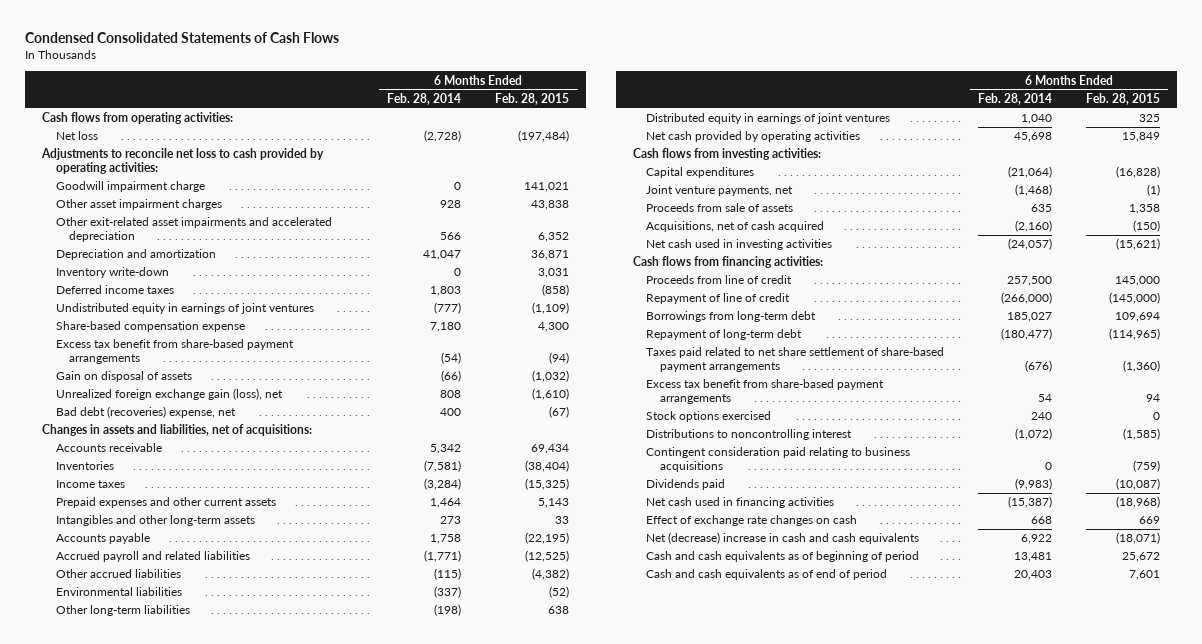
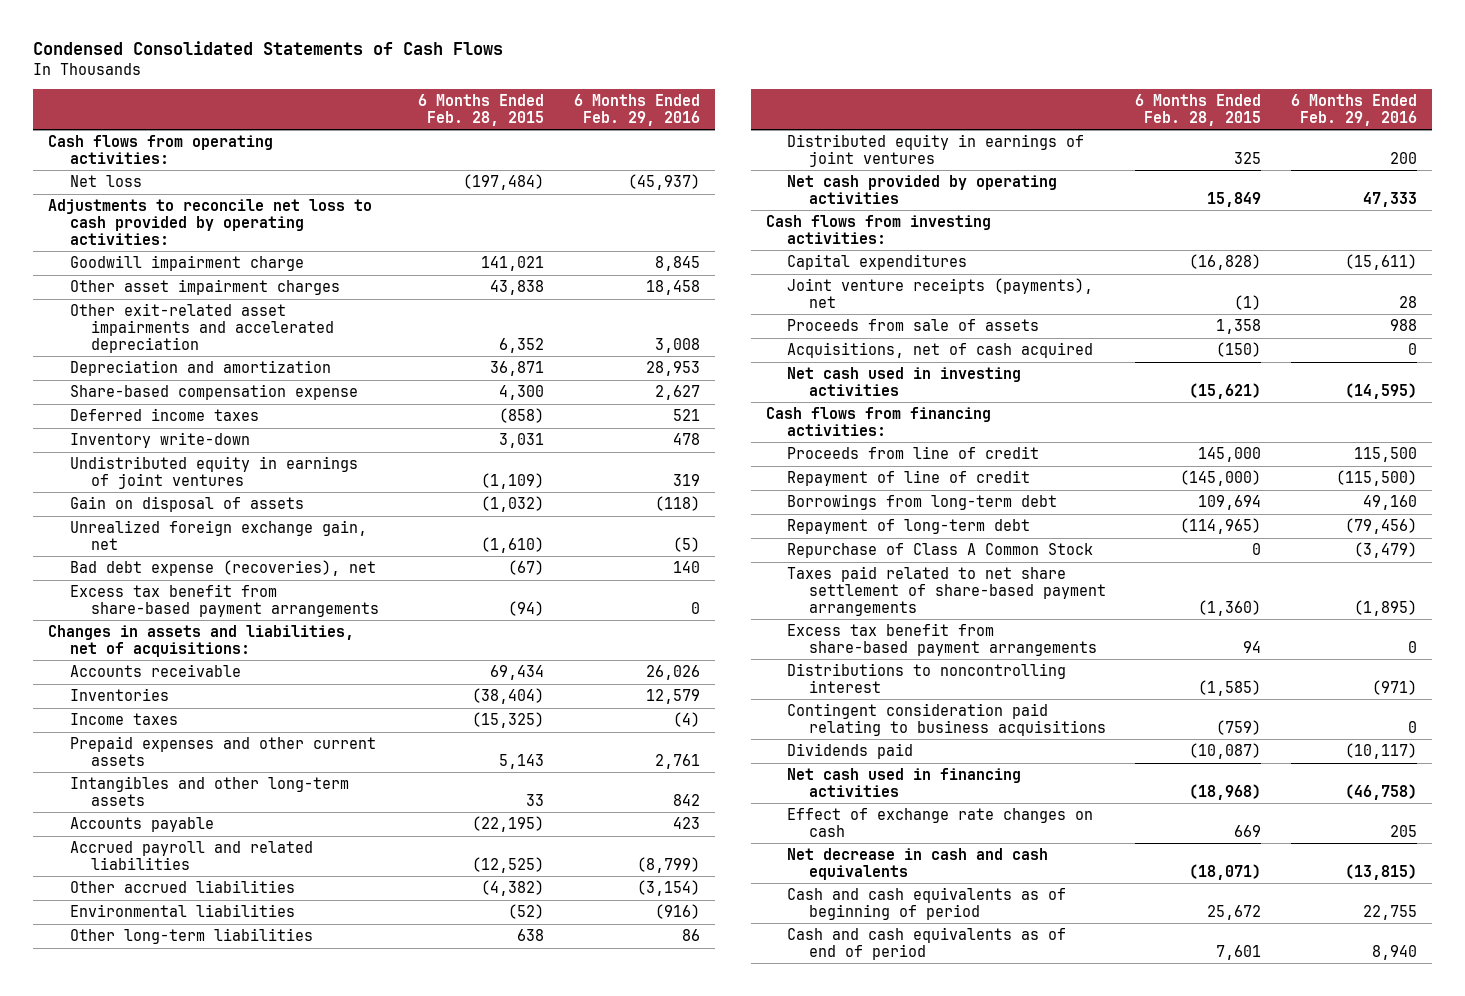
[387,92,462,105] Feb. 28, 2014 -> none
none -> [573,93,700,126] 6 Months Ended Feb. 29, 2016
[55,321,245,333] Share-based compensation expense -> [69,383,358,400] Share-based compensation expense
[55,267,169,279] Inventory write-down -> [69,431,250,448] Inventory write-down
[55,388,283,401] Unrealized foreign exchange gain (loss), net -> [69,519,367,550] Unrealized foreign exchange gain, net
[55,406,236,419] Bad debt (recoveries) expense, net -> [69,559,376,576] Bad debt expense (recoveries), net
[55,339,294,365] Excess tax benefit from share-based payment arrangements -> [69,583,380,617] Excess tax benefit from share-based payment arrangements
[646,185,794,197] Joint venture payments, net -> [787,277,1094,308] Joint venture receipts (payments), net
none -> [787,542,1094,558] Repurchase of Class A Common Stock
[646,411,772,423] Stock options exercised -> none
[646,532,920,545] Net (decrease) increase in cash and cash equivalents -> [787,847,1049,880] Net decrease in cash and cash equivalents

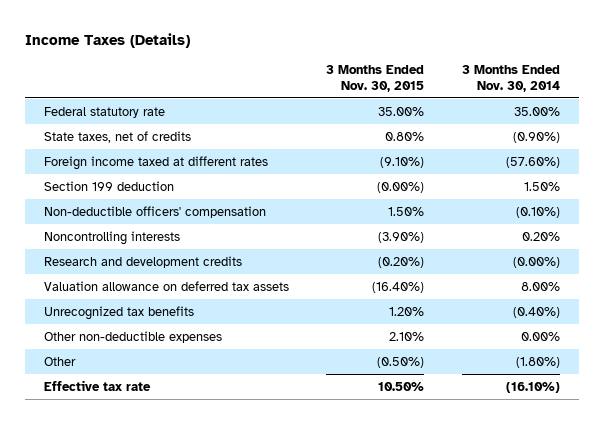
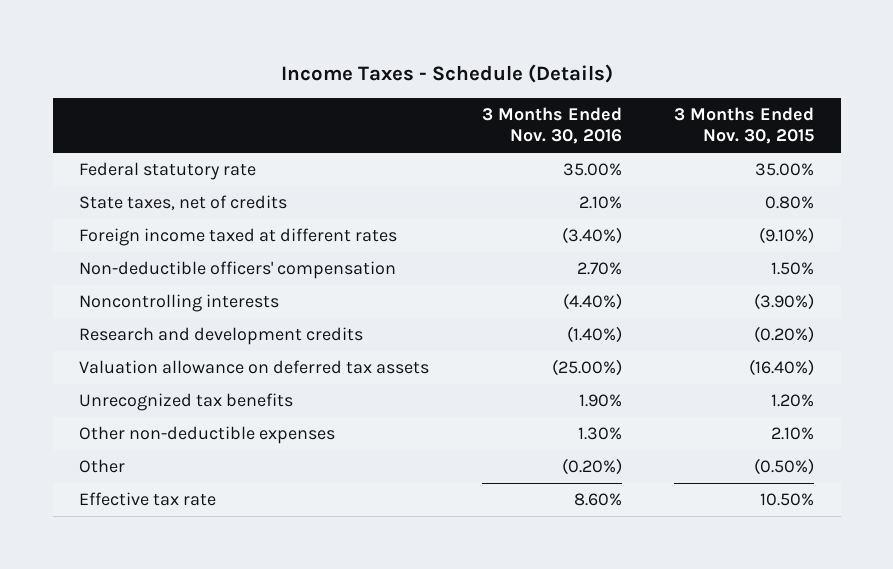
[24,32,190,48] Income Taxes (Details) -> [280,64,613,84] Income Taxes - Schedule (Details)
[461,65,560,92] 3 Months Ended Nov. 30, 2014 -> none
none -> [481,107,622,145] 3 Months Ended Nov. 30, 2016
[43,180,174,191] Section 199 deduction -> none

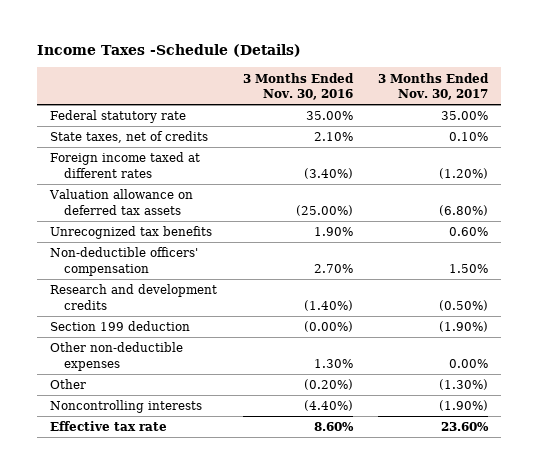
[280,64,613,84] Income Taxes - Schedule (Details) -> [36,44,301,58] Income Taxes -Schedule (Details)
[674,107,815,145] 3 Months Ended Nov. 30, 2015 -> none
none -> [378,72,490,101] 3 Months Ended Nov. 30, 2017
[78,261,396,280] Non-deductible officers' compensation -> [49,247,198,276] Non-deductible officers' compensation
[78,327,363,346] Research and development credits -> [49,284,217,310] Research and development credits
none -> [49,321,190,332] Section 199 deduction
[78,294,279,313] Noncontrolling interests -> [49,400,202,414] Noncontrolling interests

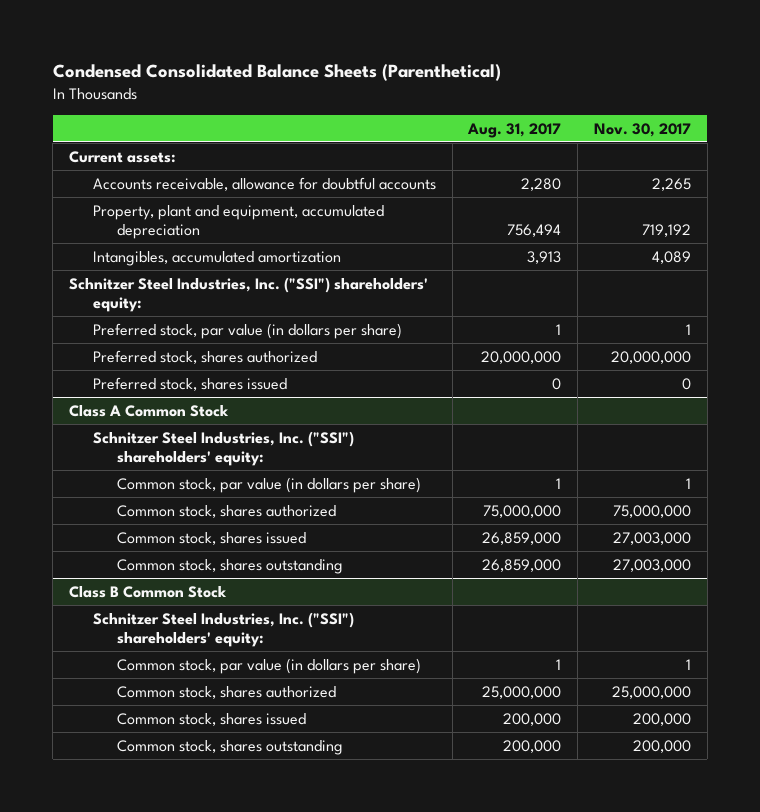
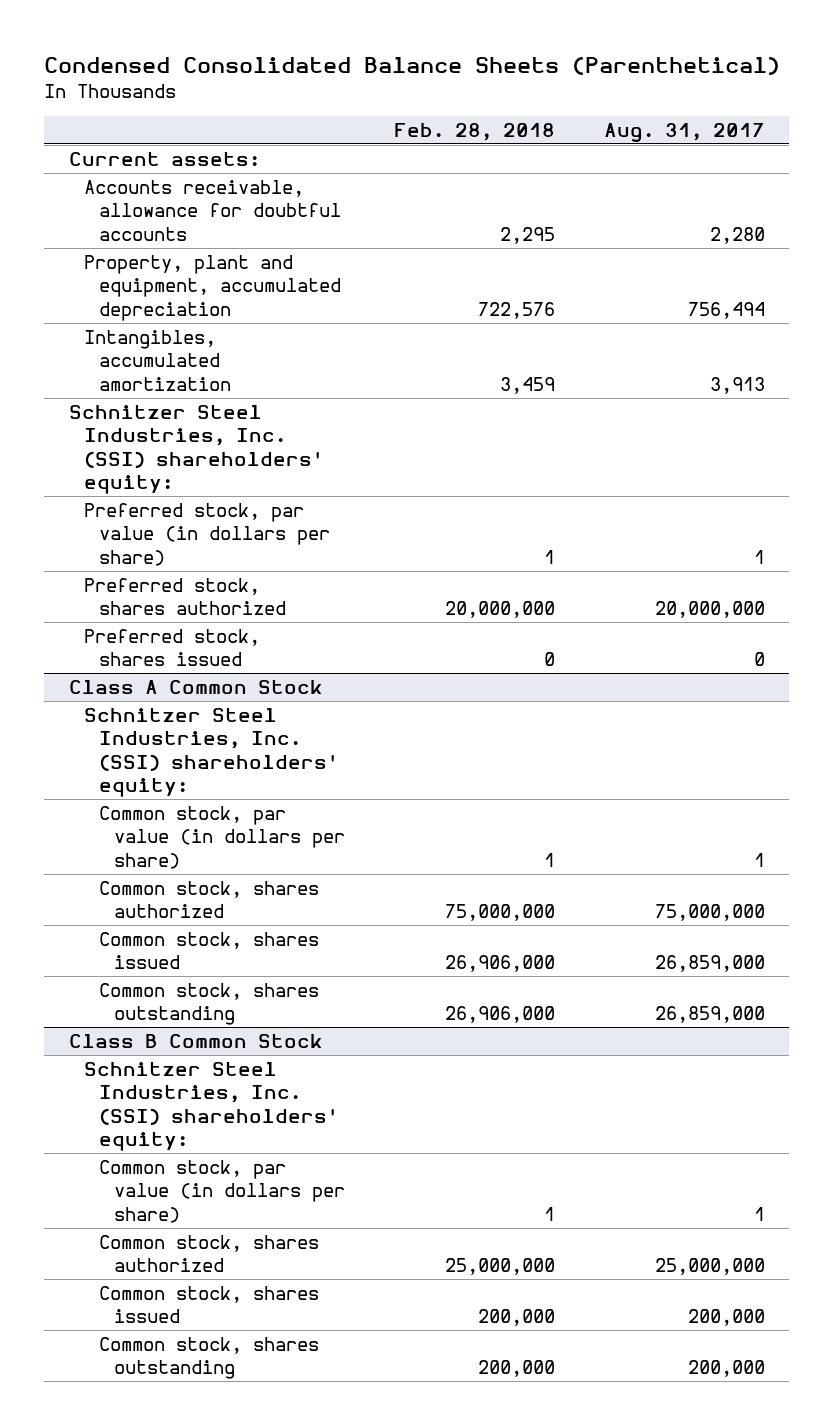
[593,122,691,137] Nov. 30, 2017 -> none
none -> [393,122,555,141] Feb. 28, 2018
[68,276,428,312] Schnitzer Steel Industries, Inc. ("SSI") shareholders' equity: -> [68,404,323,495] Schnitzer Steel Industries, Inc. (SSI) shareholders' equity:
[92,430,354,466] Schnitzer Steel Industries, Inc. ("SSI") shareholders' equity: -> [83,707,338,798] Schnitzer Steel Industries, Inc. (SSI) shareholders' equity:
[92,611,354,647] Schnitzer Steel Industries, Inc. ("SSI") shareholders' equity: -> [83,1061,338,1152] Schnitzer Steel Industries, Inc. (SSI) shareholders' equity:

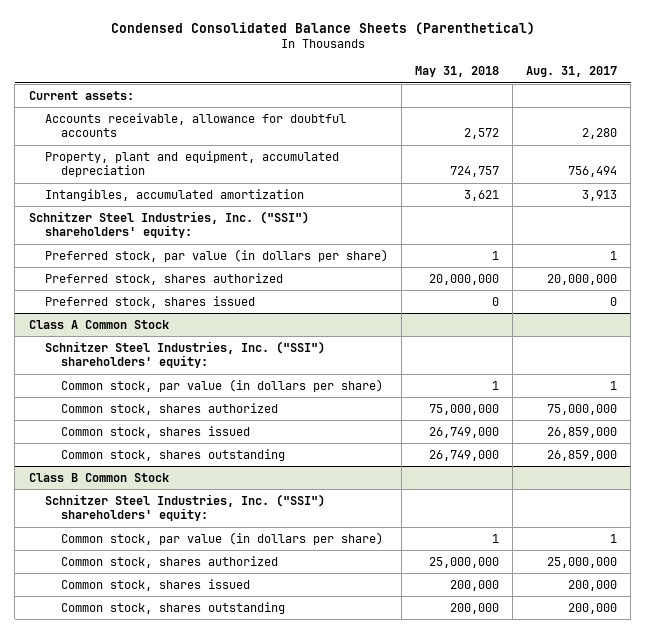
[393,122,555,141] Feb. 28, 2018 -> none
none -> [415,66,500,78] May 31, 2018
[68,404,323,495] Schnitzer Steel Industries, Inc. (SSI) shareholders' equity: -> [28,210,309,239] Schnitzer Steel Industries, Inc. ("SSI") shareholders' equity:
[83,707,338,798] Schnitzer Steel Industries, Inc. (SSI) shareholders' equity: -> [44,340,325,369] Schnitzer Steel Industries, Inc. ("SSI") shareholders' equity:
[83,1061,338,1152] Schnitzer Steel Industries, Inc. (SSI) shareholders' equity: -> [44,493,325,522] Schnitzer Steel Industries, Inc. ("SSI") shareholders' equity:

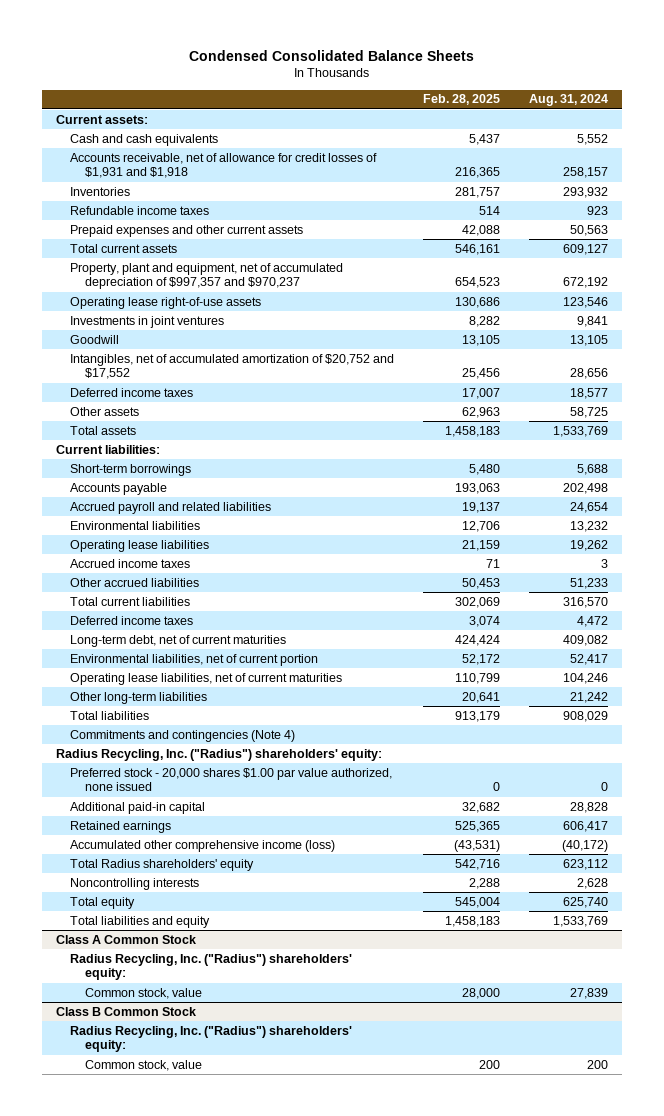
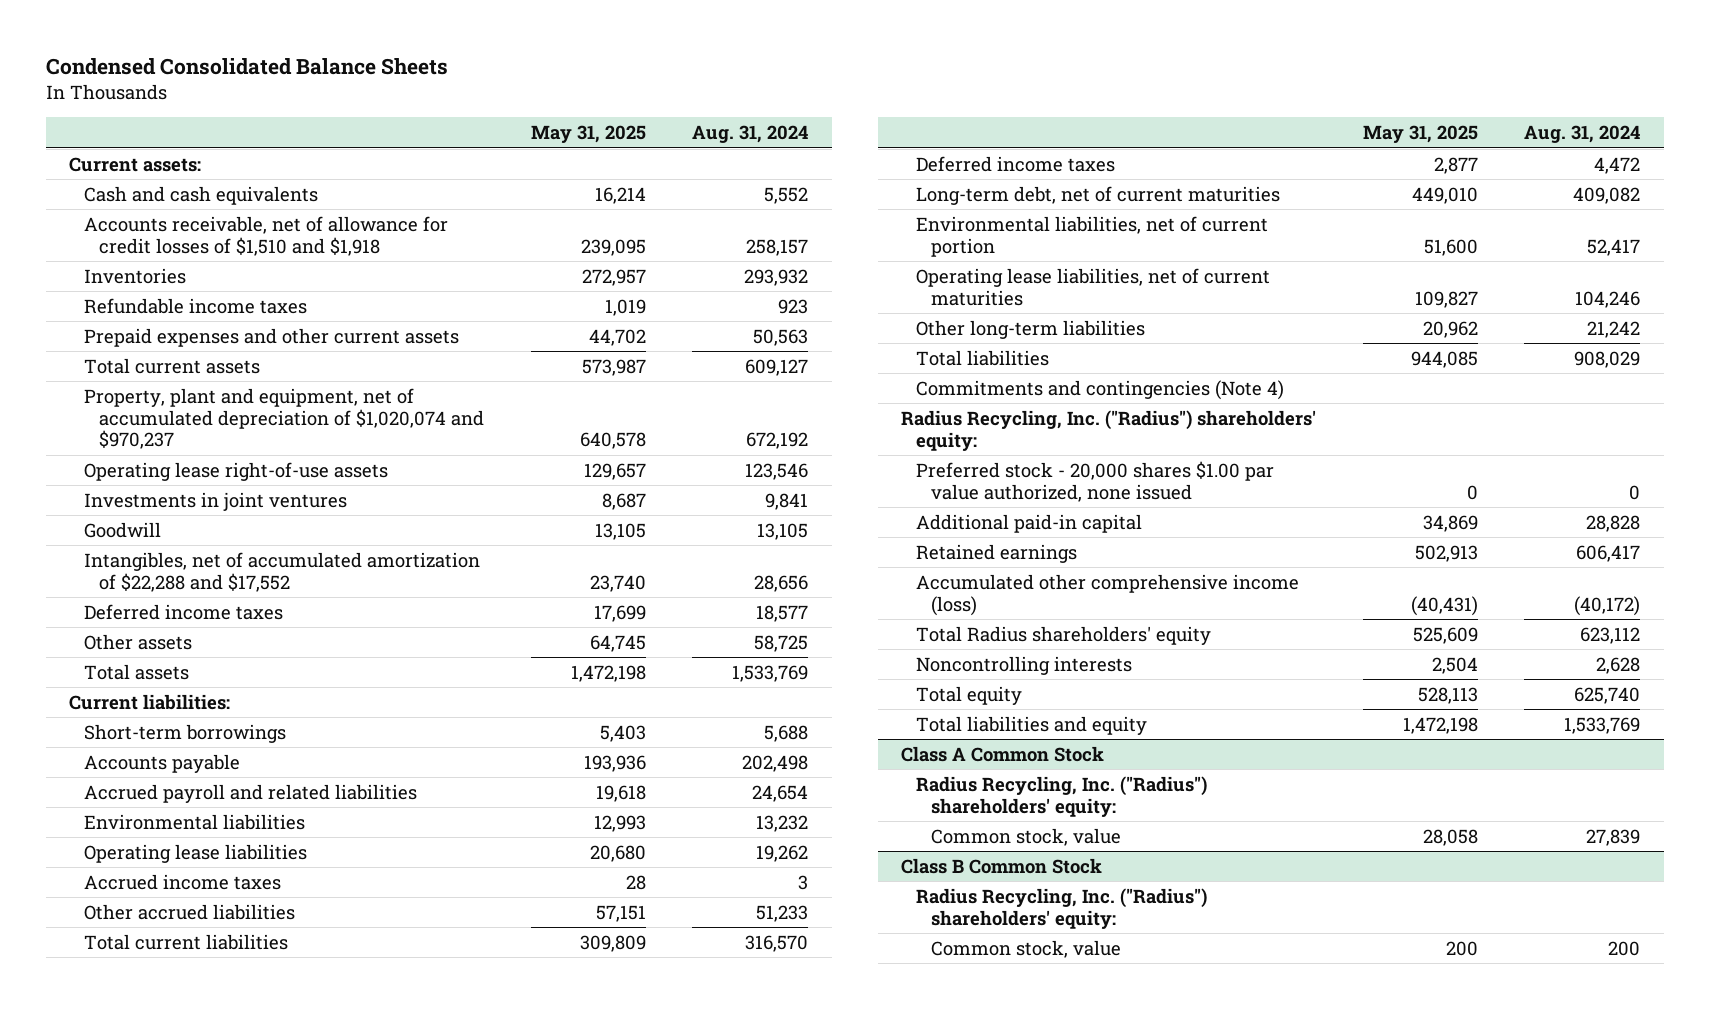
[423,94,501,106] Feb. 28, 2025 -> none
none -> [530,124,646,143] May 31, 2025
[70,152,378,179] Accounts receivable, net of allowance for credit losses of $1,931 and $1,918 -> [83,215,448,256] Accounts receivable, net of allowance for credit losses of $1,510 and $1,918
[70,262,344,290] Property, plant and equipment, net of accumulated depreciation of $997,357 and $970,237 -> [83,387,484,450] Property, plant and equipment, net of accumulated depreciation of $1,020,074 and $970,237
[70,353,395,380] Intangibles, net of accumulated amortization of $20,752 and $17,552 -> [83,551,480,592] Intangibles, net of accumulated amortization of $22,288 and $17,552

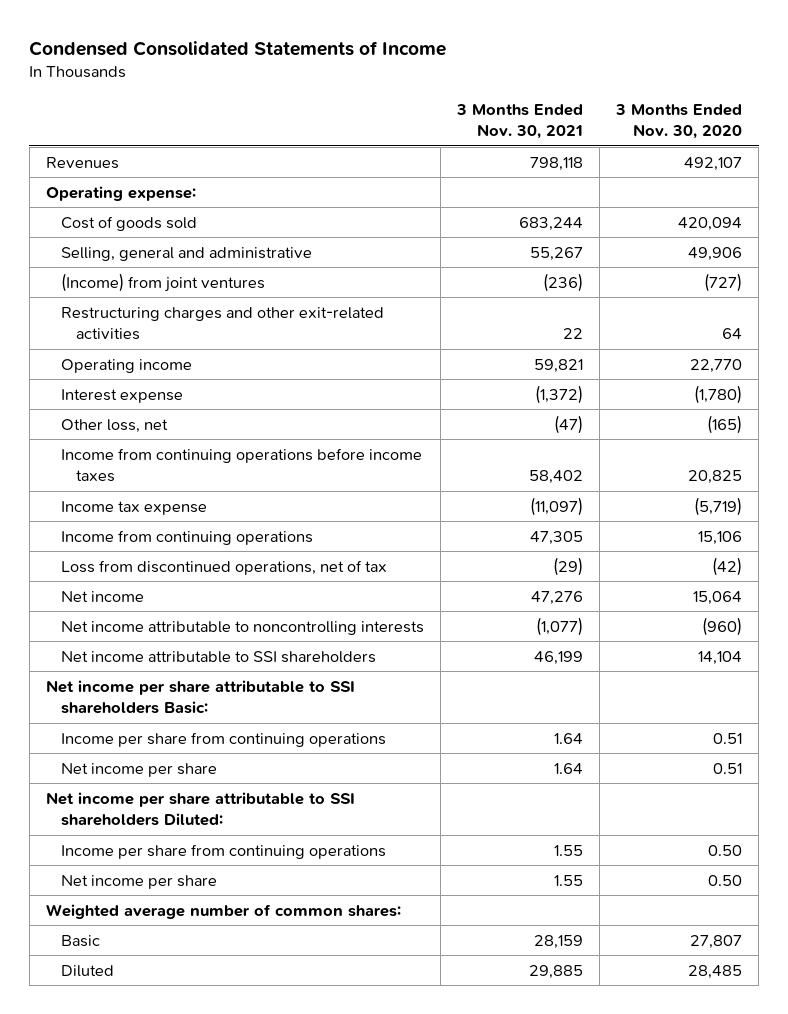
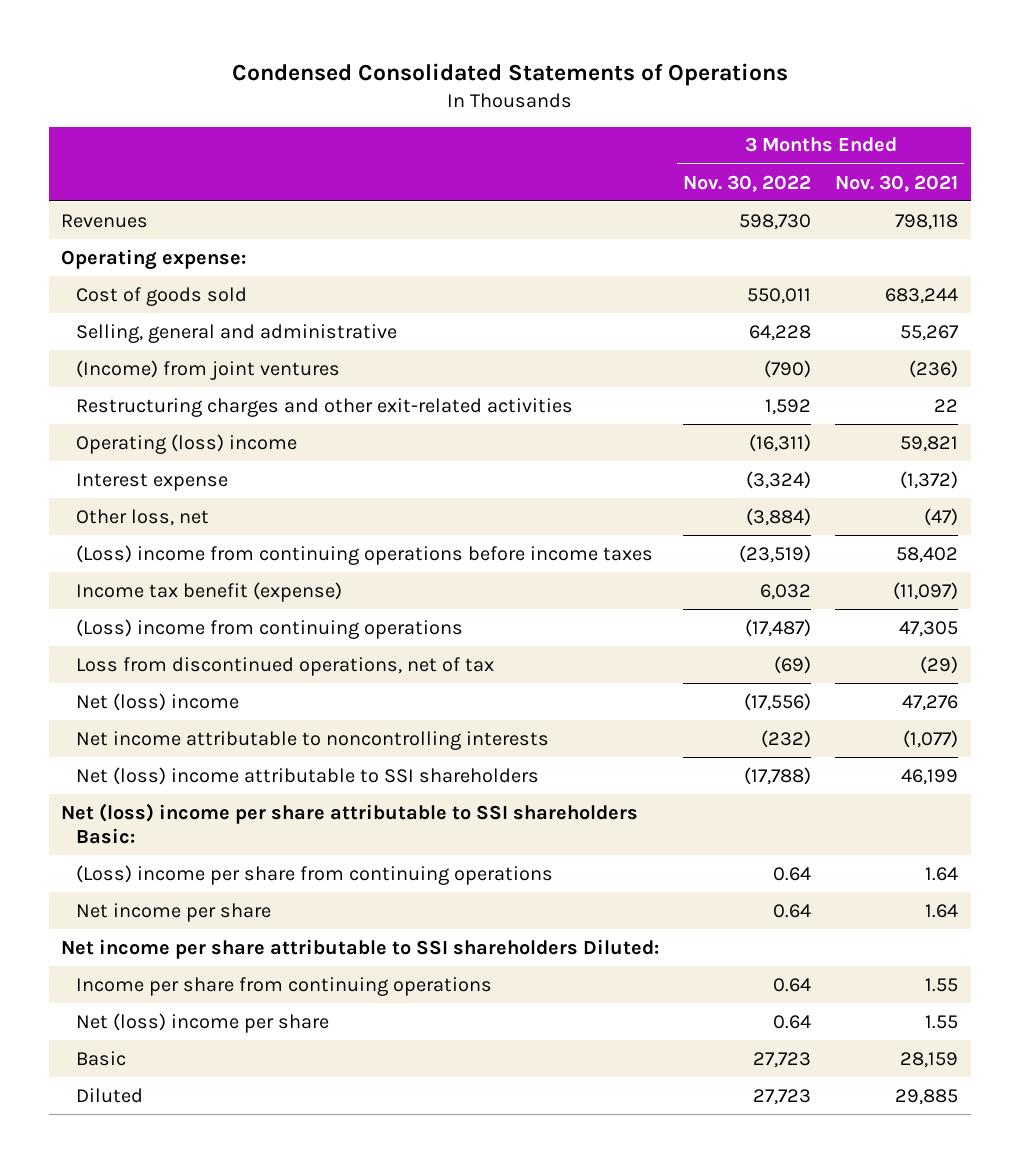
[29,40,447,56] Condensed Consolidated Statements of Income -> [231,62,788,86] Condensed Consolidated Statements of Operations
[615,103,743,140] 3 Months Ended Nov. 30, 2020 -> none
none -> [683,174,812,192] Nov. 30, 2022
[60,358,192,373] Operating income -> [75,433,297,454] Operating (loss) income
[60,447,422,483] Income from continuing operations before income taxes -> [75,544,653,565] (Loss) income from continuing operations before income taxes
[60,500,207,515] Income tax expense -> [75,581,342,602] Income tax benefit (expense)
[60,529,313,545] Income from continuing operations -> [75,618,463,639] (Loss) income from continuing operations
[60,590,144,602] Net income -> [75,692,239,711] Net (loss) income
[60,650,376,663] Net income attributable to SSI shareholders -> [75,766,539,785] Net (loss) income attributable to SSI shareholders
[45,679,355,715] Net income per share attributable to SSI shareholders Basic: -> [60,802,638,844] Net (loss) income per share attributable to SSI shareholders Basic:
[60,731,386,747] Income per share from continuing operations -> [75,864,553,885] (Loss) income per share from continuing operations
[45,903,401,919] Weighted average number of common shares: -> none
[60,874,217,889] Net income per share -> [75,1012,329,1033] Net (loss) income per share

